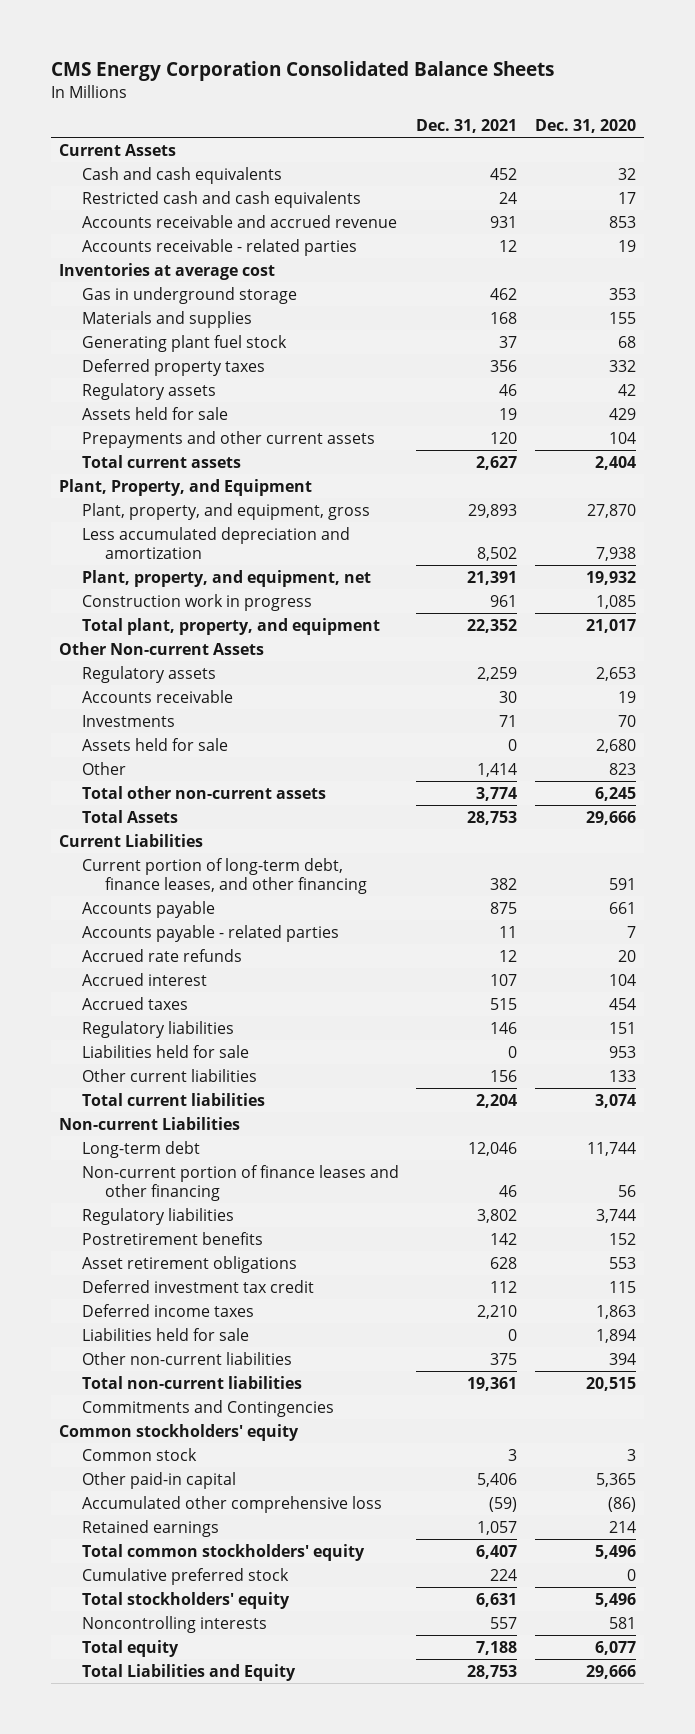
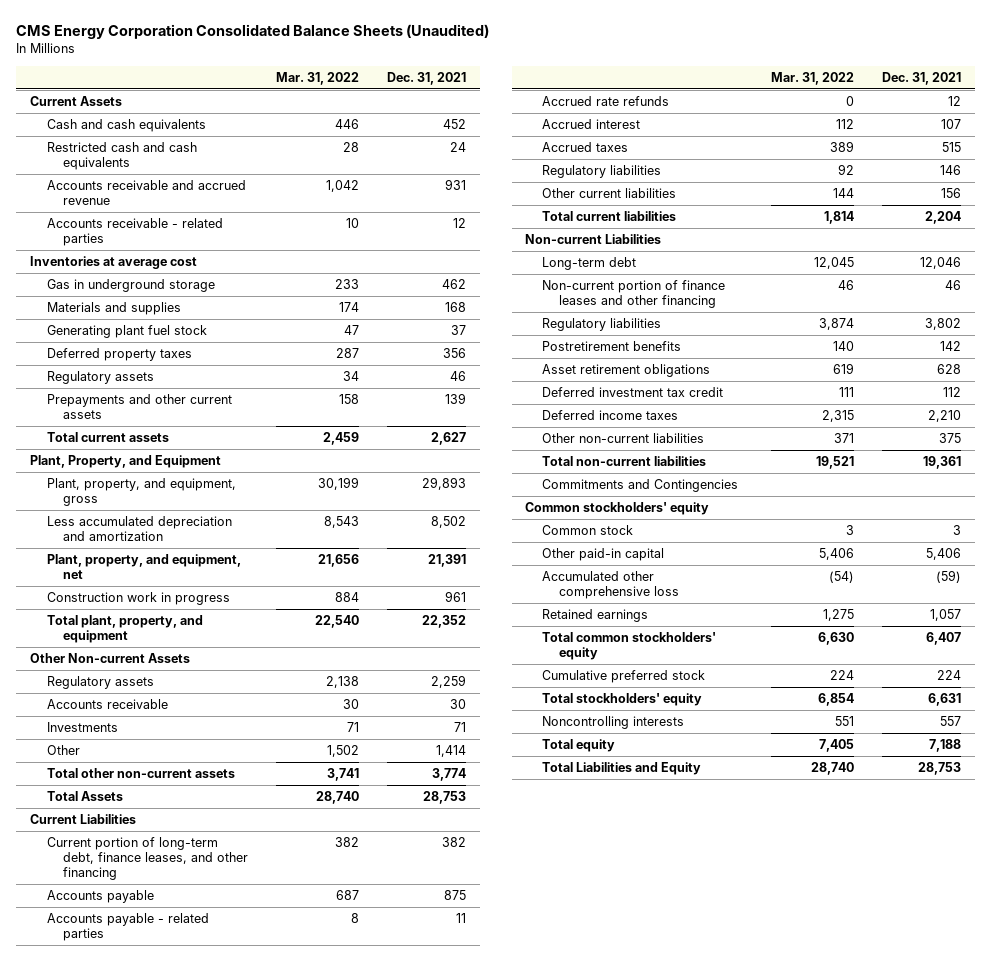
[50,60,554,81] CMS Energy Corporation Consolidated Balance Sheets -> [16,23,490,39] CMS Energy Corporation Consolidated Balance Sheets (Unaudited)
[534,119,636,134] Dec. 31, 2020 -> none
none -> [276,71,360,85] Mar. 31, 2022
[82,406,229,420] Assets held for sale -> none
[490,431,518,444] 120 -> [444,392,466,404] 139
[82,737,229,751] Assets held for sale -> none
[82,1044,250,1058] Liabilities held for sale -> none
[82,1327,250,1341] Liabilities held for sale -> none

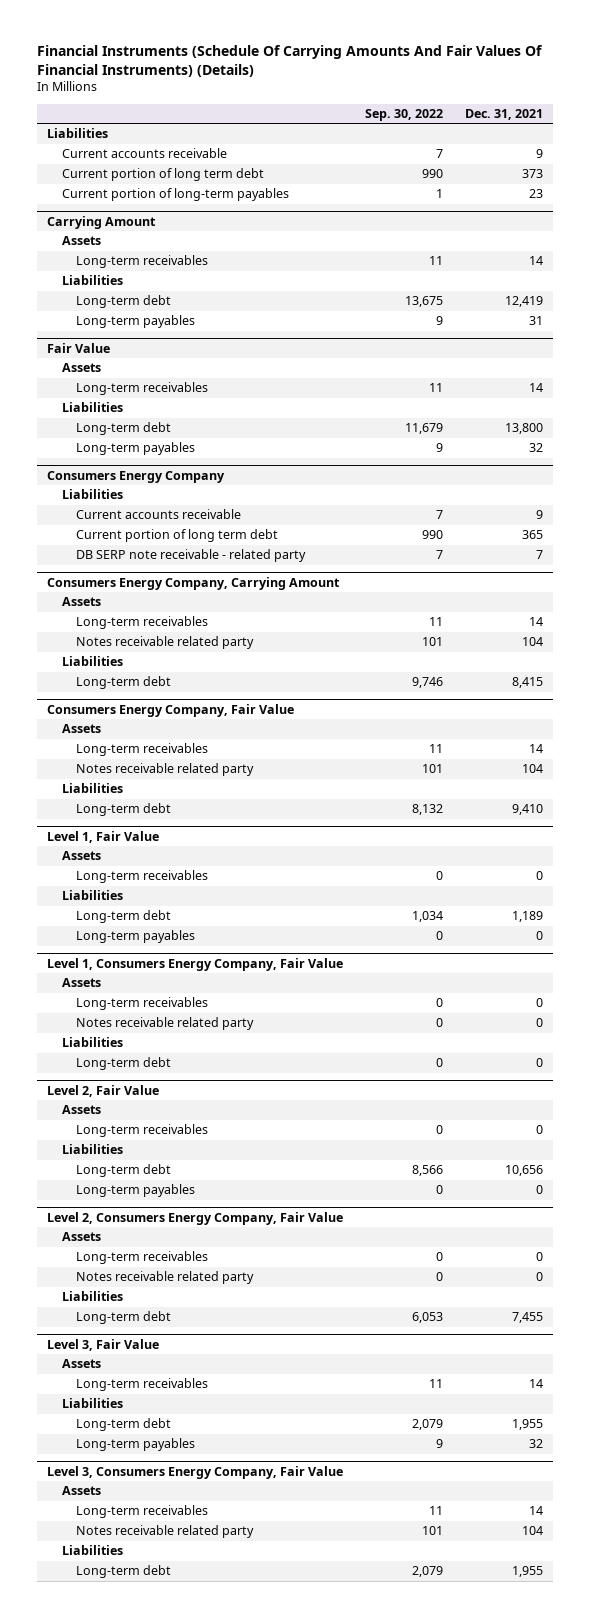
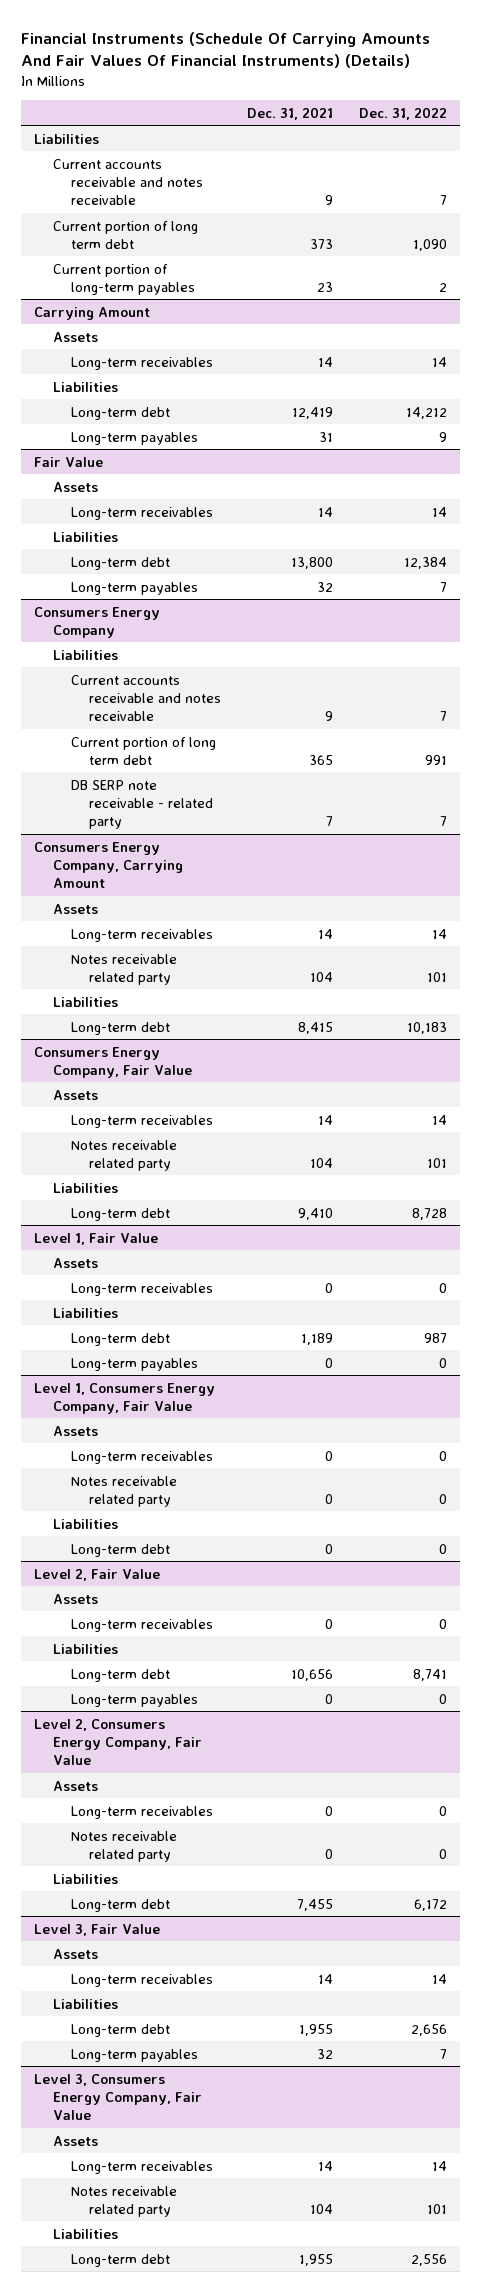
[365,108,444,121] Sep. 30, 2022 -> none
none -> [359,106,448,120] Dec. 31, 2022
[61,148,227,159] Current accounts receivable -> [52,158,203,205] Current accounts receivable and notes receivable
[75,509,241,520] Current accounts receivable -> [70,674,221,721] Current accounts receivable and notes receivable

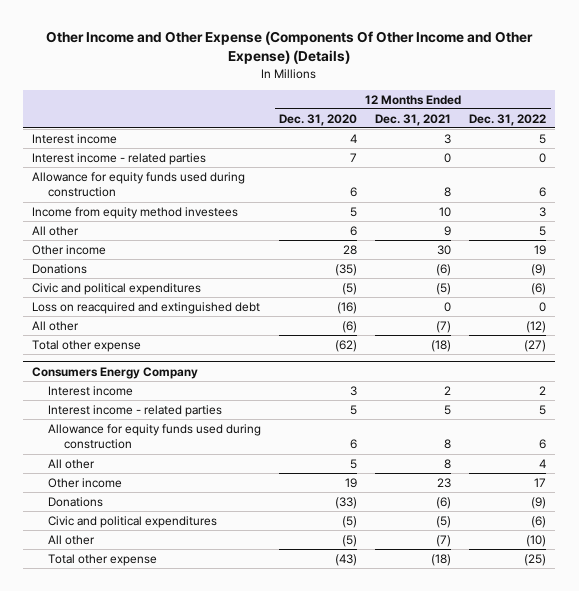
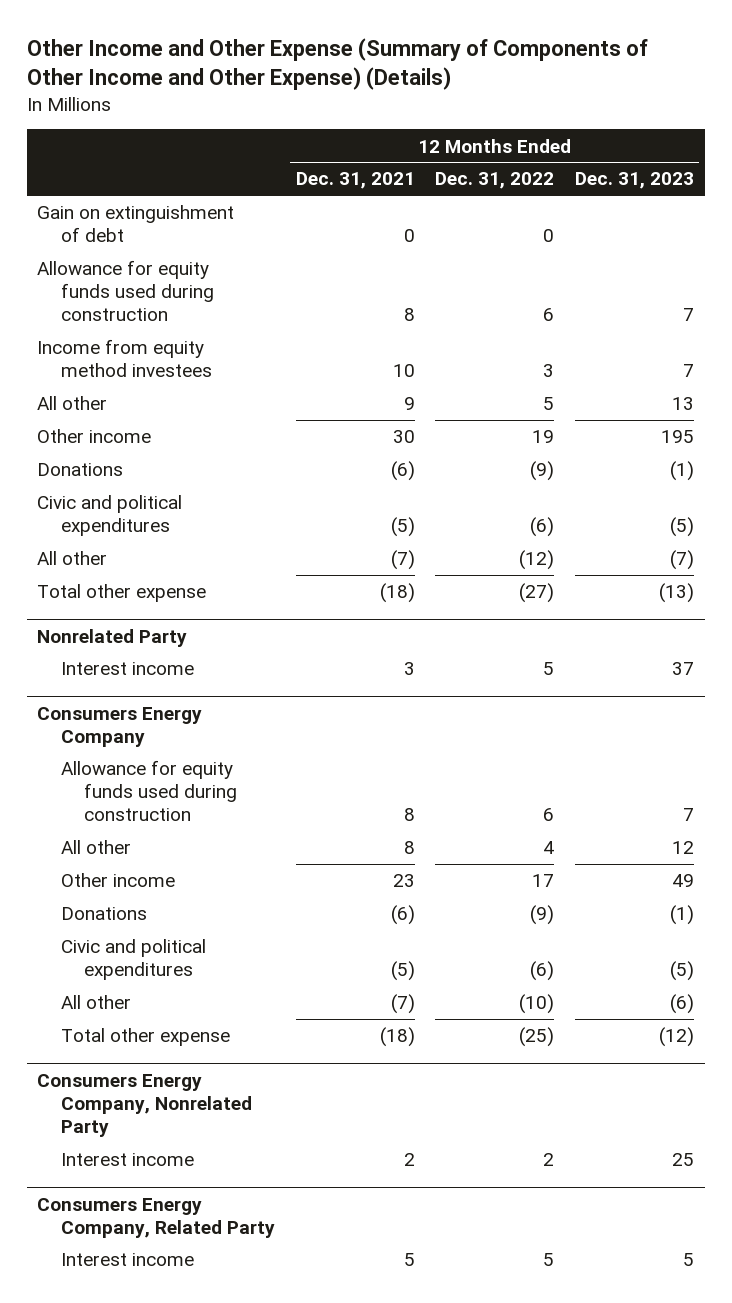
[46,31,534,65] Other Income and Other Expense (Components Of Other Income and Other Expense) (Details) -> [26,38,648,91] Other Income and Other Expense (Summary of Components of Other Income and Other Expense) (Details)
[279,113,358,126] Dec. 31, 2020 -> none
none -> [575,172,695,190] Dec. 31, 2023
[32,133,118,144] Interest income -> none
[32,152,207,165] Interest income - related parties -> none
none -> [37,205,235,243] Gain on extinguishment of debt
[32,301,261,314] Loss on reacquired and extinguished debt -> none
none -> [37,628,188,647] Nonrelated Party
none -> [60,662,194,676] Interest income
[48,385,134,396] Interest income -> none
[48,404,223,417] Interest income - related parties -> none
none -> [37,1073,252,1137] Consumers Energy Company, Nonrelated Party
none -> [60,1153,194,1167] Interest income
none -> [37,1197,275,1238] Consumers Energy Company, Related Party
none -> [60,1253,194,1267] Interest income

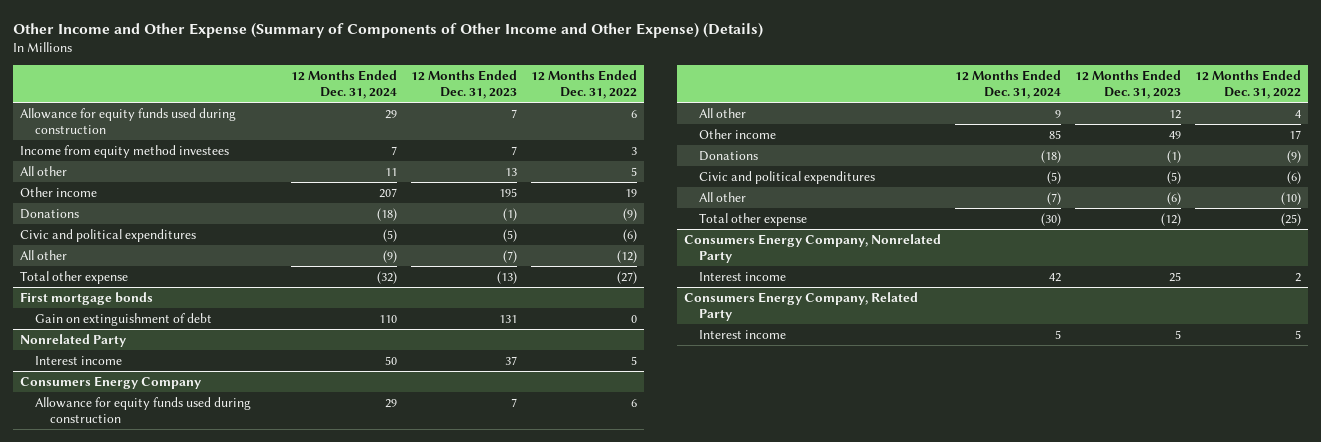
[295,172,415,190] Dec. 31, 2021 -> none
none -> [291,69,398,100] 12 Months Ended Dec. 31, 2024
[37,205,235,243] Gain on extinguishment of debt -> none
none -> [20,291,154,305] First mortgage bonds
none -> [35,312,213,326] Gain on extinguishment of debt

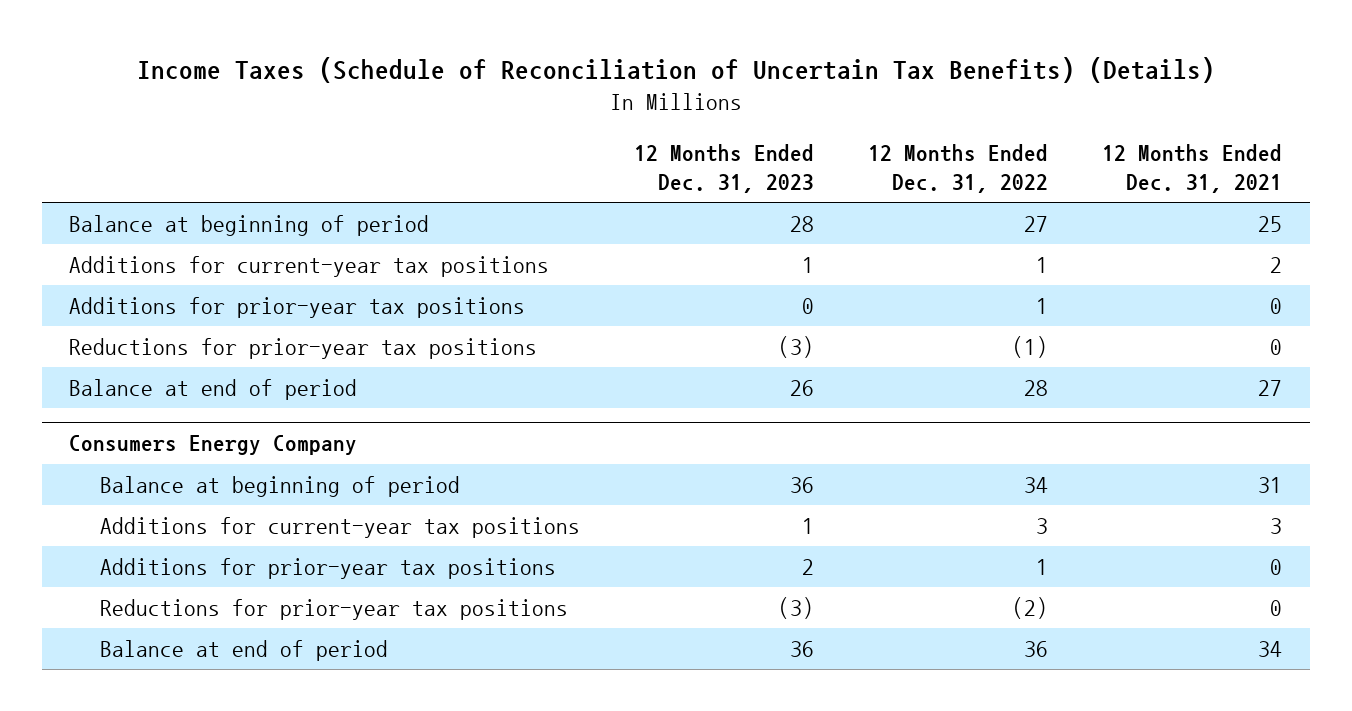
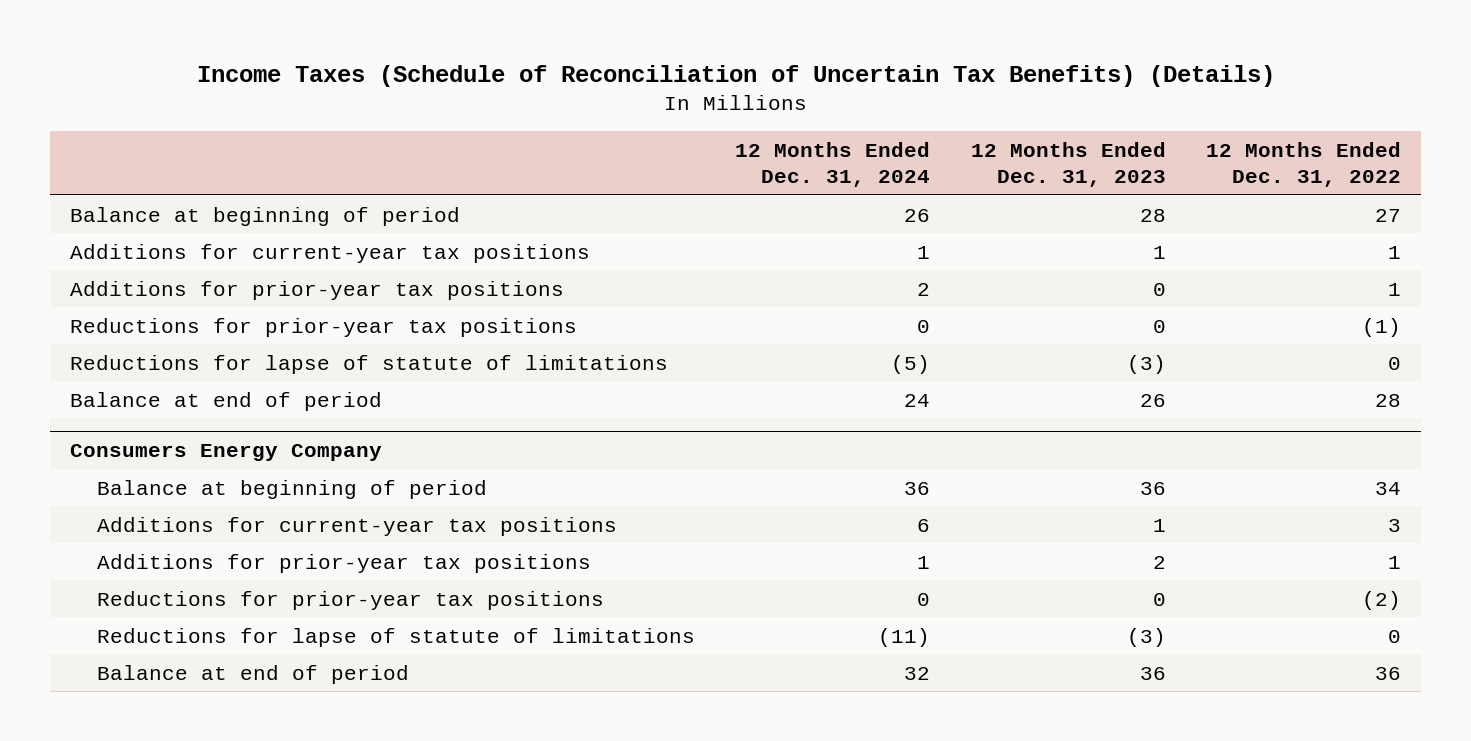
[1102,143,1283,193] 12 Months Ended Dec. 31, 2021 -> none
none -> [735,141,931,187] 12 Months Ended Dec. 31, 2024
[778,335,815,358] (3) -> [1152,319,1166,333] 0
none -> [70,354,669,374] Reductions for lapse of statute of limitations
[778,596,815,619] (3) -> [1152,592,1166,606] 0
none -> [97,627,696,647] Reductions for lapse of statute of limitations

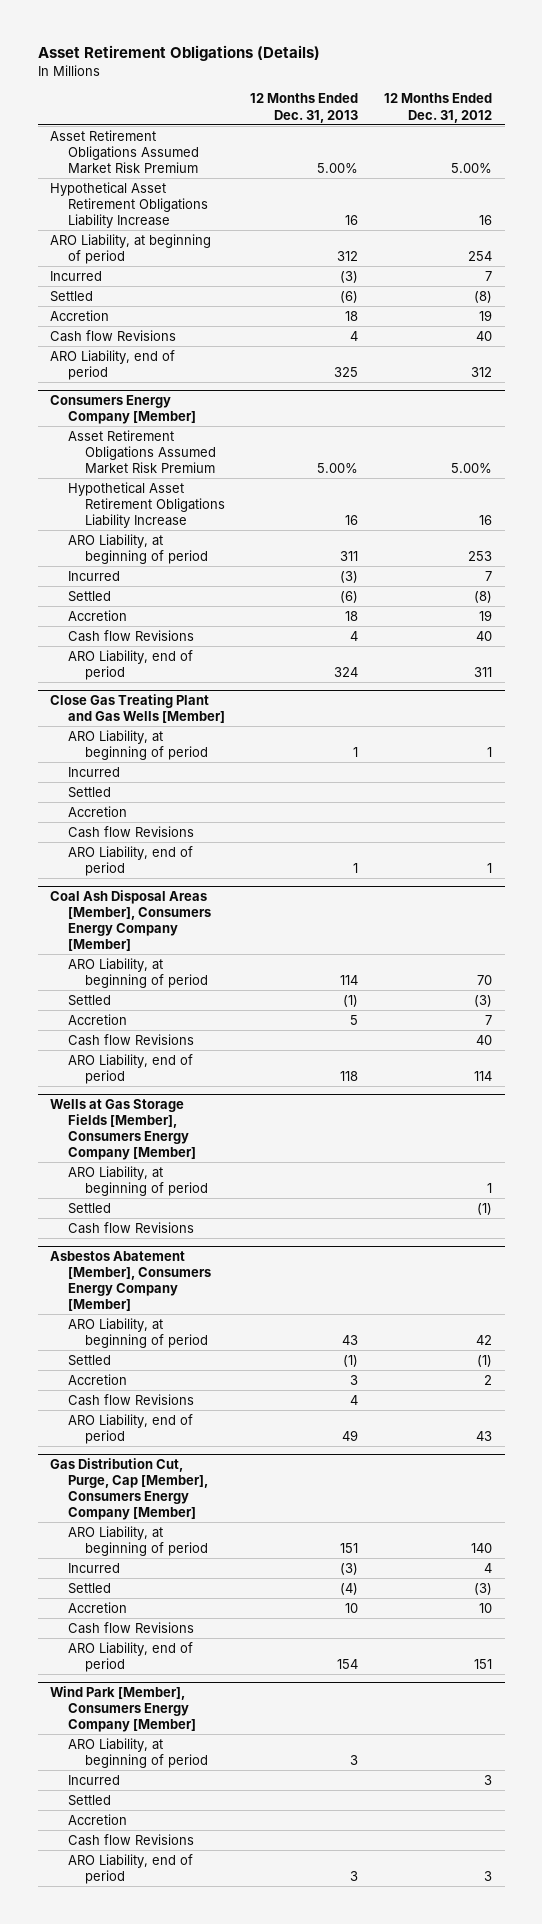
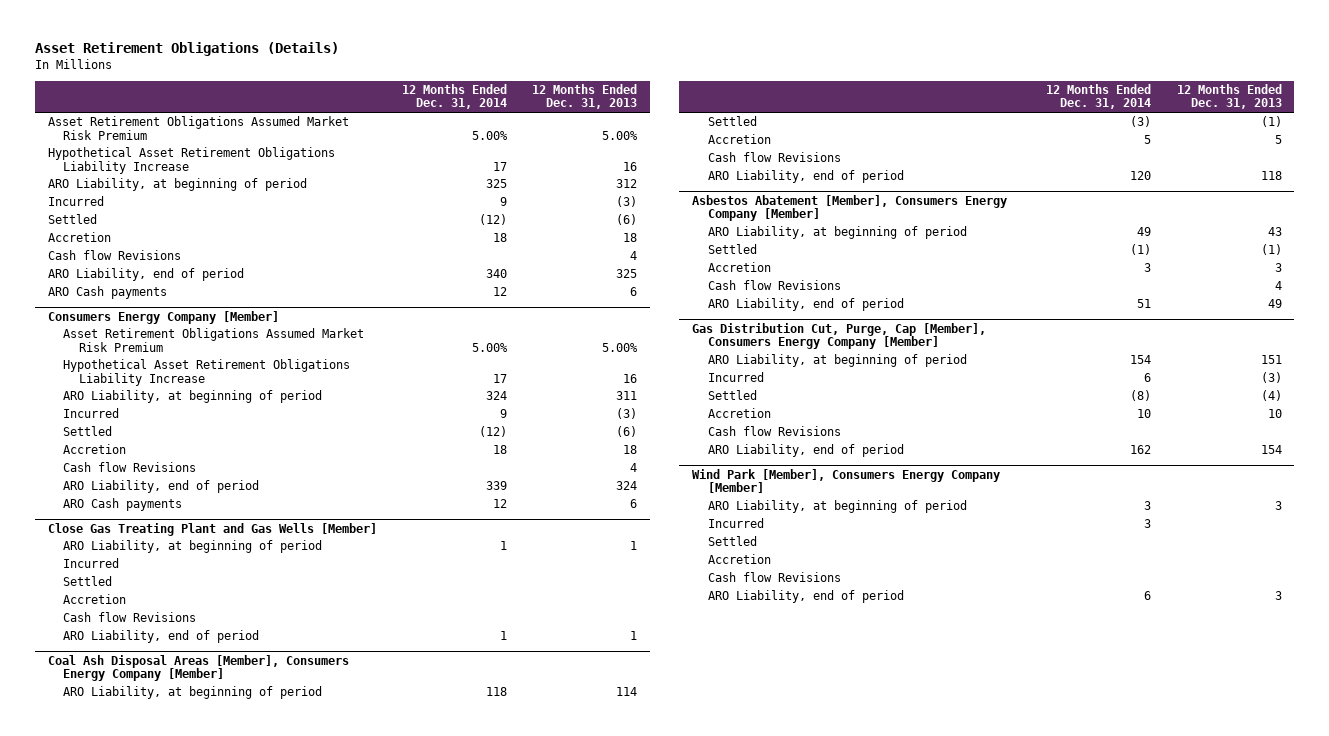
[383,93,492,123] 12 Months Ended Dec. 31, 2012 -> none
none -> [402,83,508,110] 12 Months Ended Dec. 31, 2014
none -> [47,286,167,300] ARO Cash payments
none -> [63,498,183,512] ARO Cash payments
[50,1098,196,1161] Wells at Gas Storage Fields [Member], Consumers Energy Company [Member] -> none
[67,1165,208,1196] ARO Liability, at beginning of period -> none
[67,1202,111,1214] Settled -> none
[67,1221,194,1234] Cash flow Revisions -> none

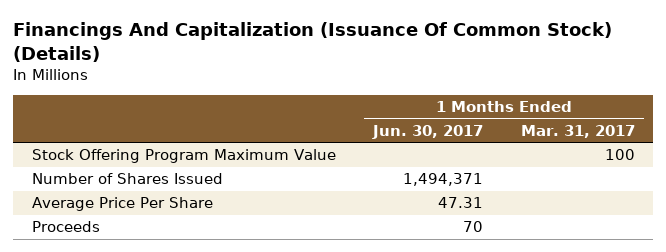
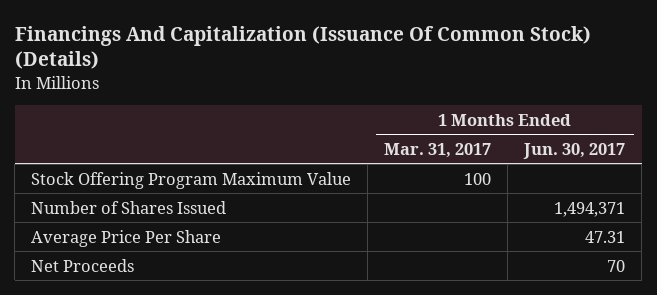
[31,221,100,233] Proceeds -> [31,258,135,272] Net Proceeds

